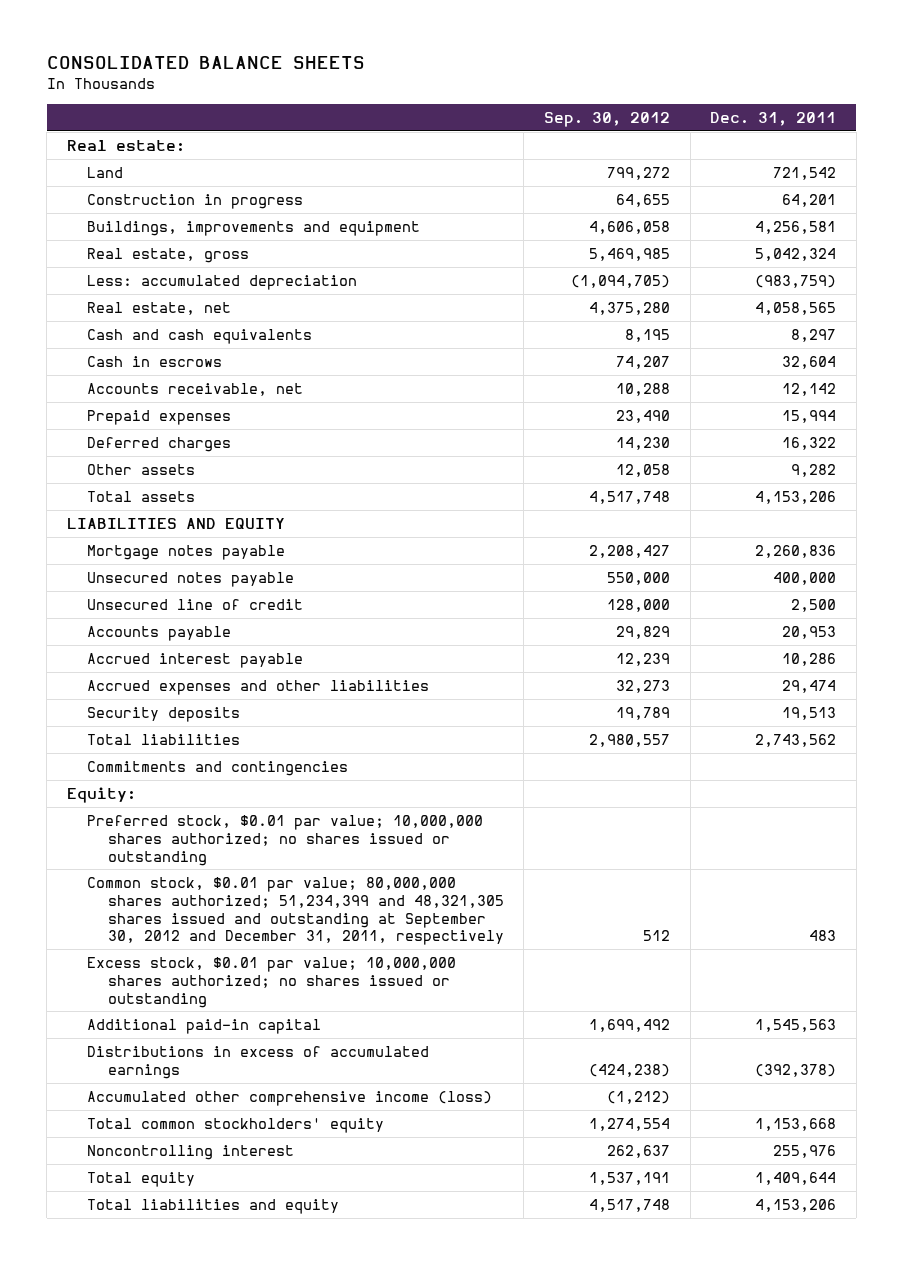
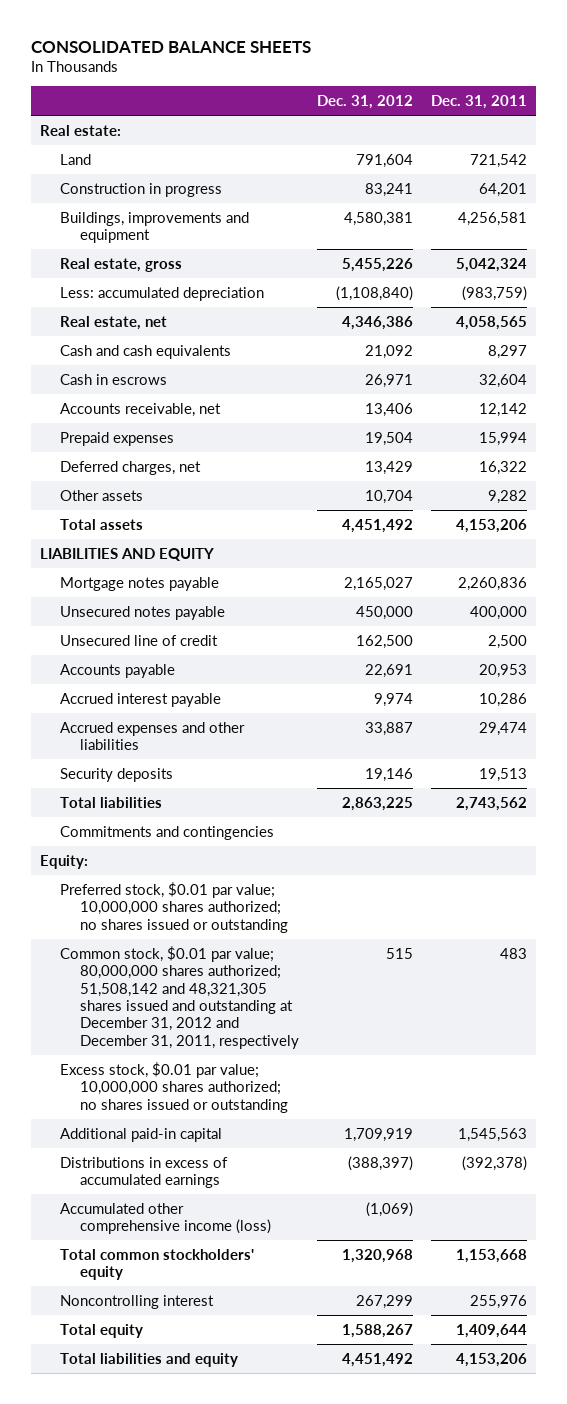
[544,112,671,128] Sep. 30, 2012 -> none
none -> [317,95,414,110] Dec. 31, 2012
[87,437,232,453] Deferred charges -> [59,460,201,475] Deferred charges, net
[87,877,504,946] Common stock, $0.01 par value; 80,000,000 shares authorized; 51,234,399 and 48,321,305 shares issued and outstanding at September 30, 2012 and December 31, 2011, respectively -> [59,945,299,1049] Common stock, $0.01 par value; 80,000,000 shares authorized; 51,508,142 and 48,321,305 shares issued and outstanding at December 31, 2012 and December 31, 2011, respectively

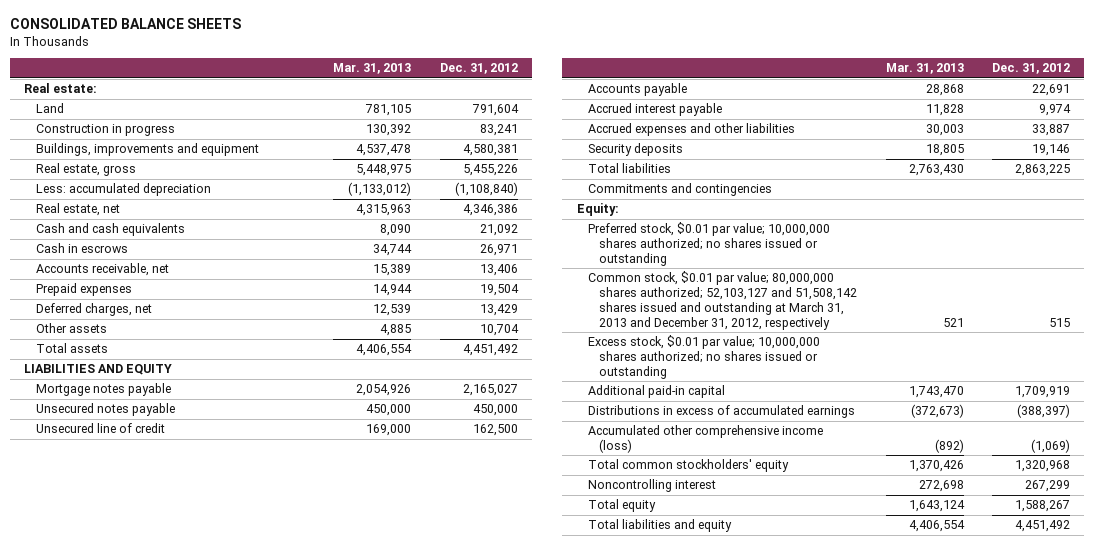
[431,95,528,110] Dec. 31, 2011 -> none
none -> [333,63,412,75] Mar. 31, 2013
[59,945,299,1049] Common stock, $0.01 par value; 80,000,000 shares authorized; 51,508,142 and 48,321,305 shares issued and outstanding at December 31, 2012 and December 31, 2011, respectively -> [587,271,858,330] Common stock, $0.01 par value; 80,000,000 shares authorized; 52,103,127 and 51,508,142 shares issued and outstanding at March 31, 2013 and December 31, 2012, respectively

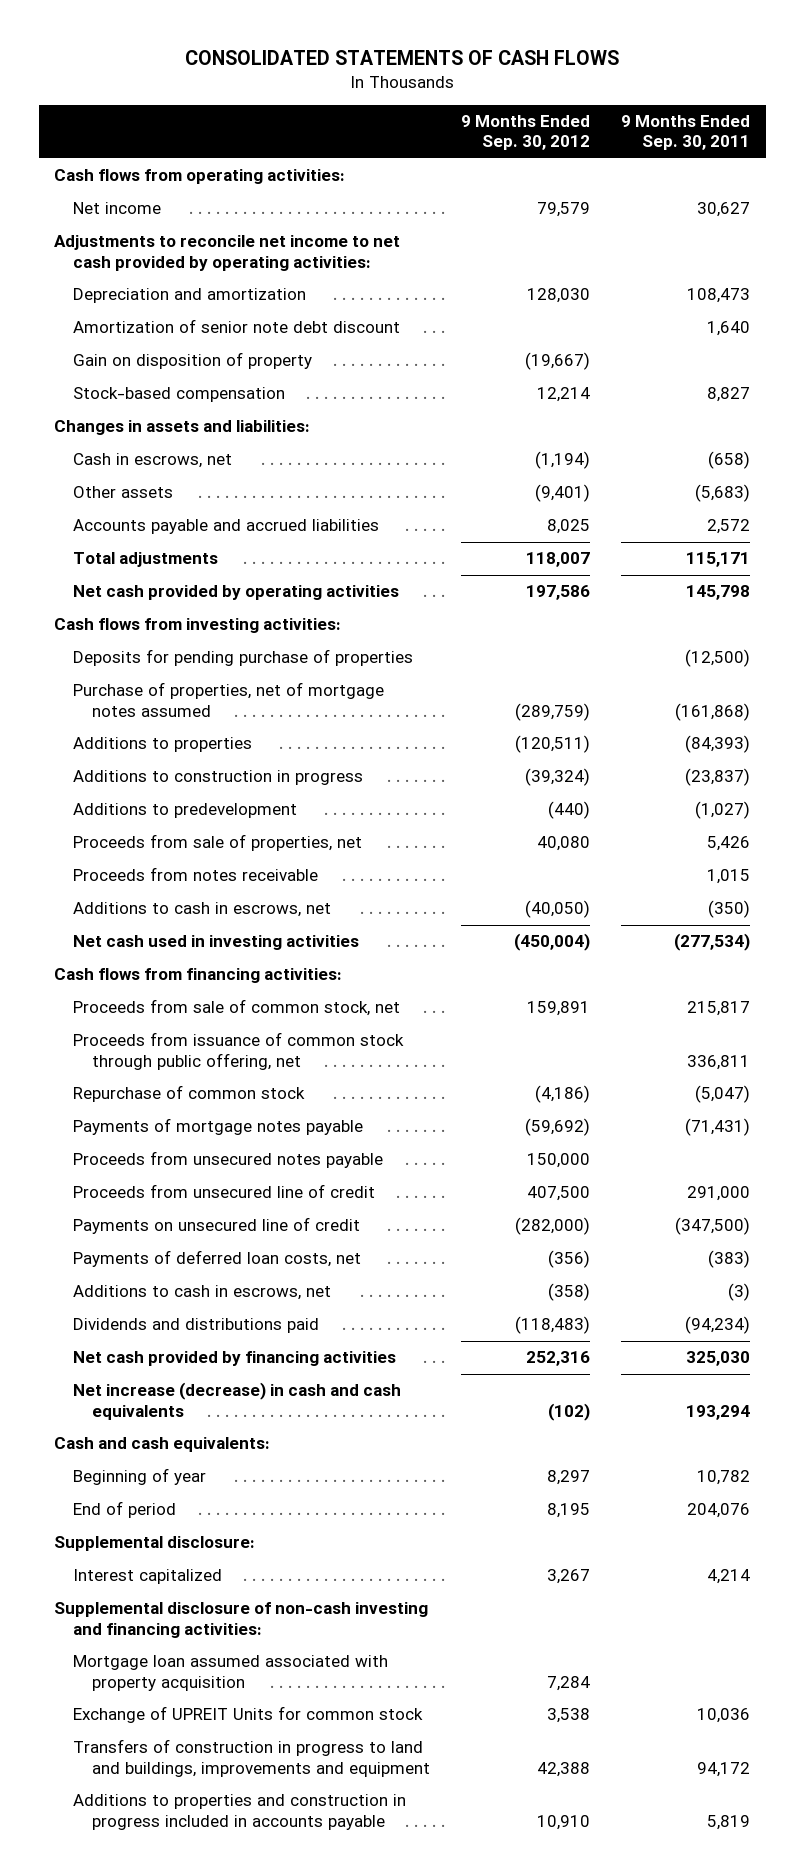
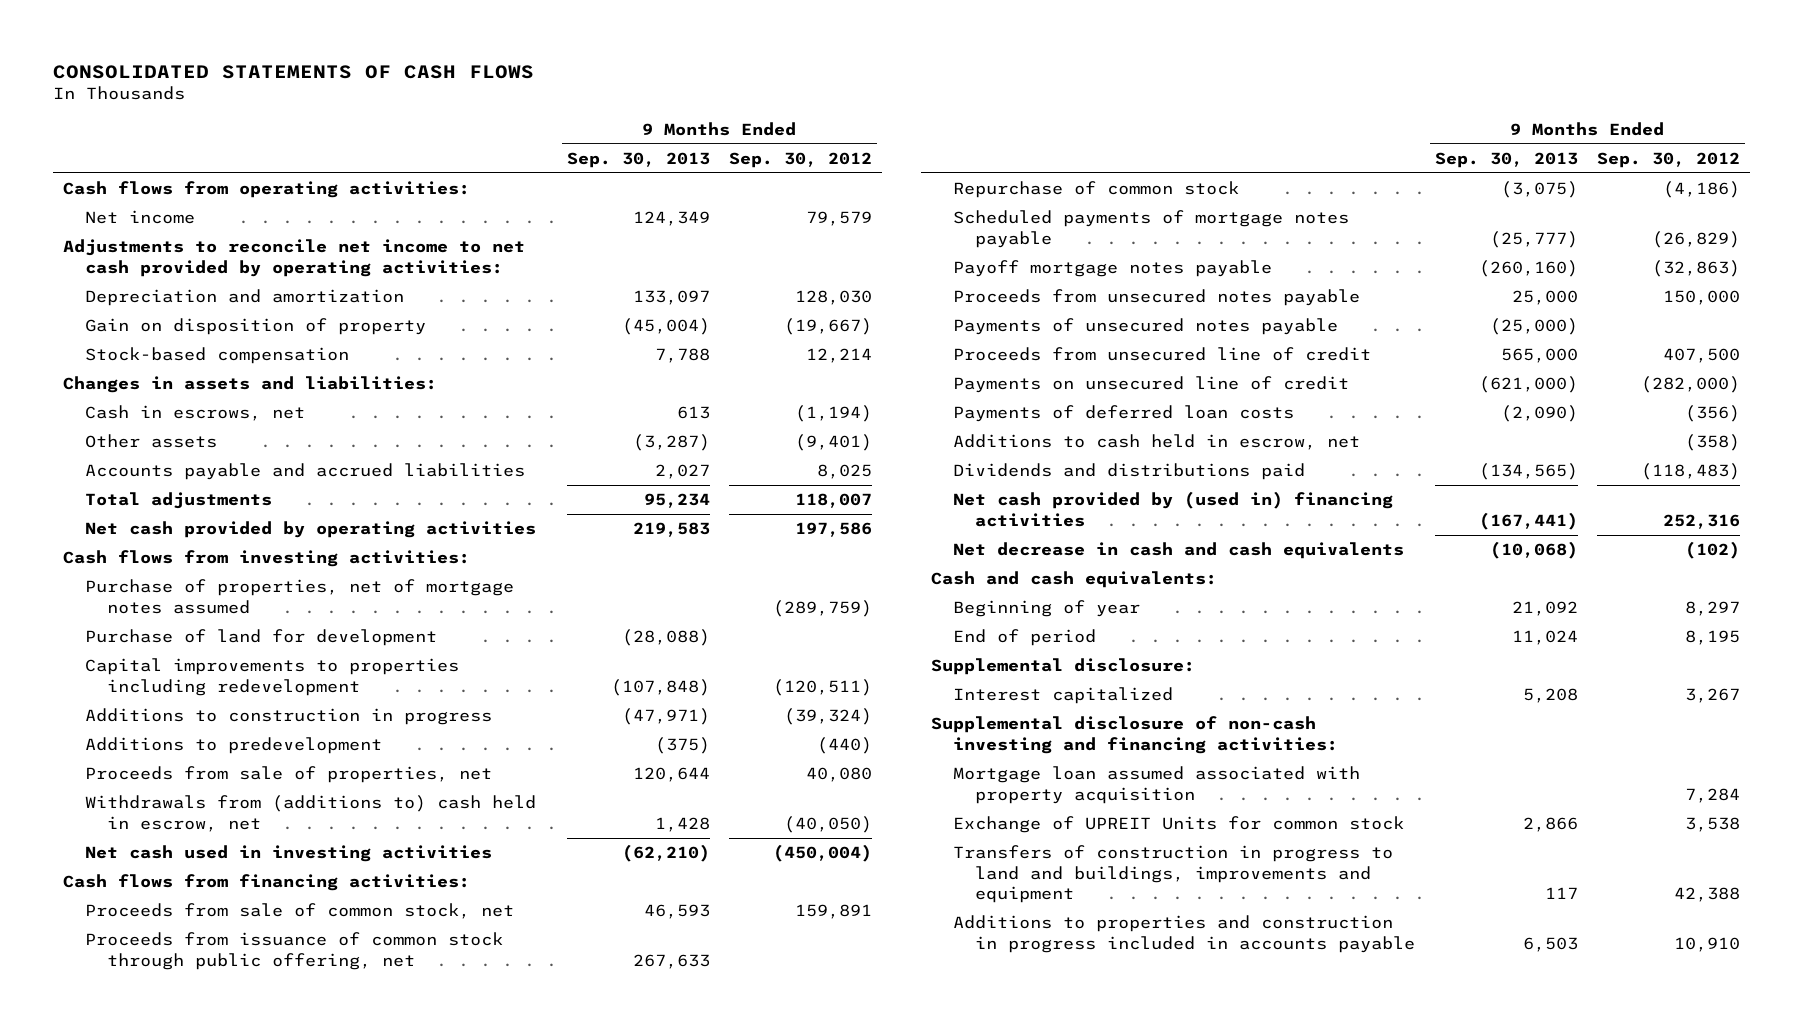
[621,115,751,151] 9 Months Ended Sep. 30, 2011 -> none
none -> [566,151,710,168] Sep. 30, 2013
[73,319,401,334] Amortization of senior note debt discount -> none
[73,649,414,667] Deposits for pending purchase of properties -> none
none -> [85,629,438,647] Purchase of land for development
[73,737,253,753] Additions to properties -> [85,658,460,696] Capital improvements to properties including redevelopment
[73,867,319,882] Proceeds from notes receivable -> none
[73,902,332,918] Additions to cash in escrows, net -> [85,795,537,832] Withdrawals from (additions to) cash held in escrow, net
[73,1118,364,1136] Payments of mortgage notes payable -> [953,210,1350,248] Scheduled payments of mortgage notes payable
[525,1118,591,1137] (59,692) -> [1652,230,1741,248] (26,829)
none -> [953,260,1273,278] Payoff mortgage notes payable
none -> [953,318,1339,336] Payments of unsecured notes payable
[73,1250,362,1268] Payments of deferred loan costs, net -> [953,405,1295,423] Payments of deferred loan costs
[73,1285,332,1301] Additions to cash in escrows, net -> [953,434,1361,451] Additions to cash held in escrow, net
[73,1351,397,1367] Net cash provided by financing activities -> [953,491,1394,527] Net cash provided by (used in) financing activities
[73,1382,402,1420] Net increase (decrease) in cash and cash equivalents -> [953,542,1405,560] Net decrease in cash and cash equivalents

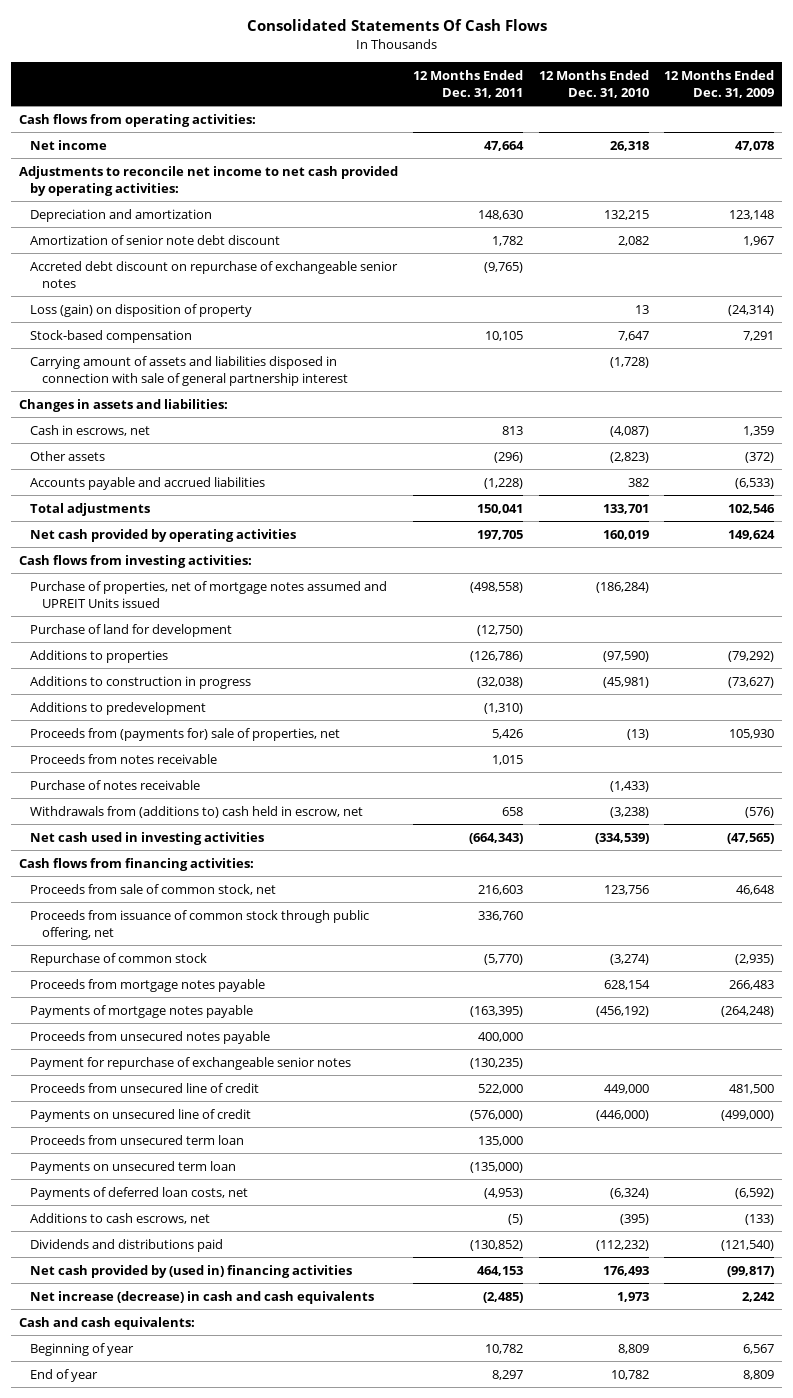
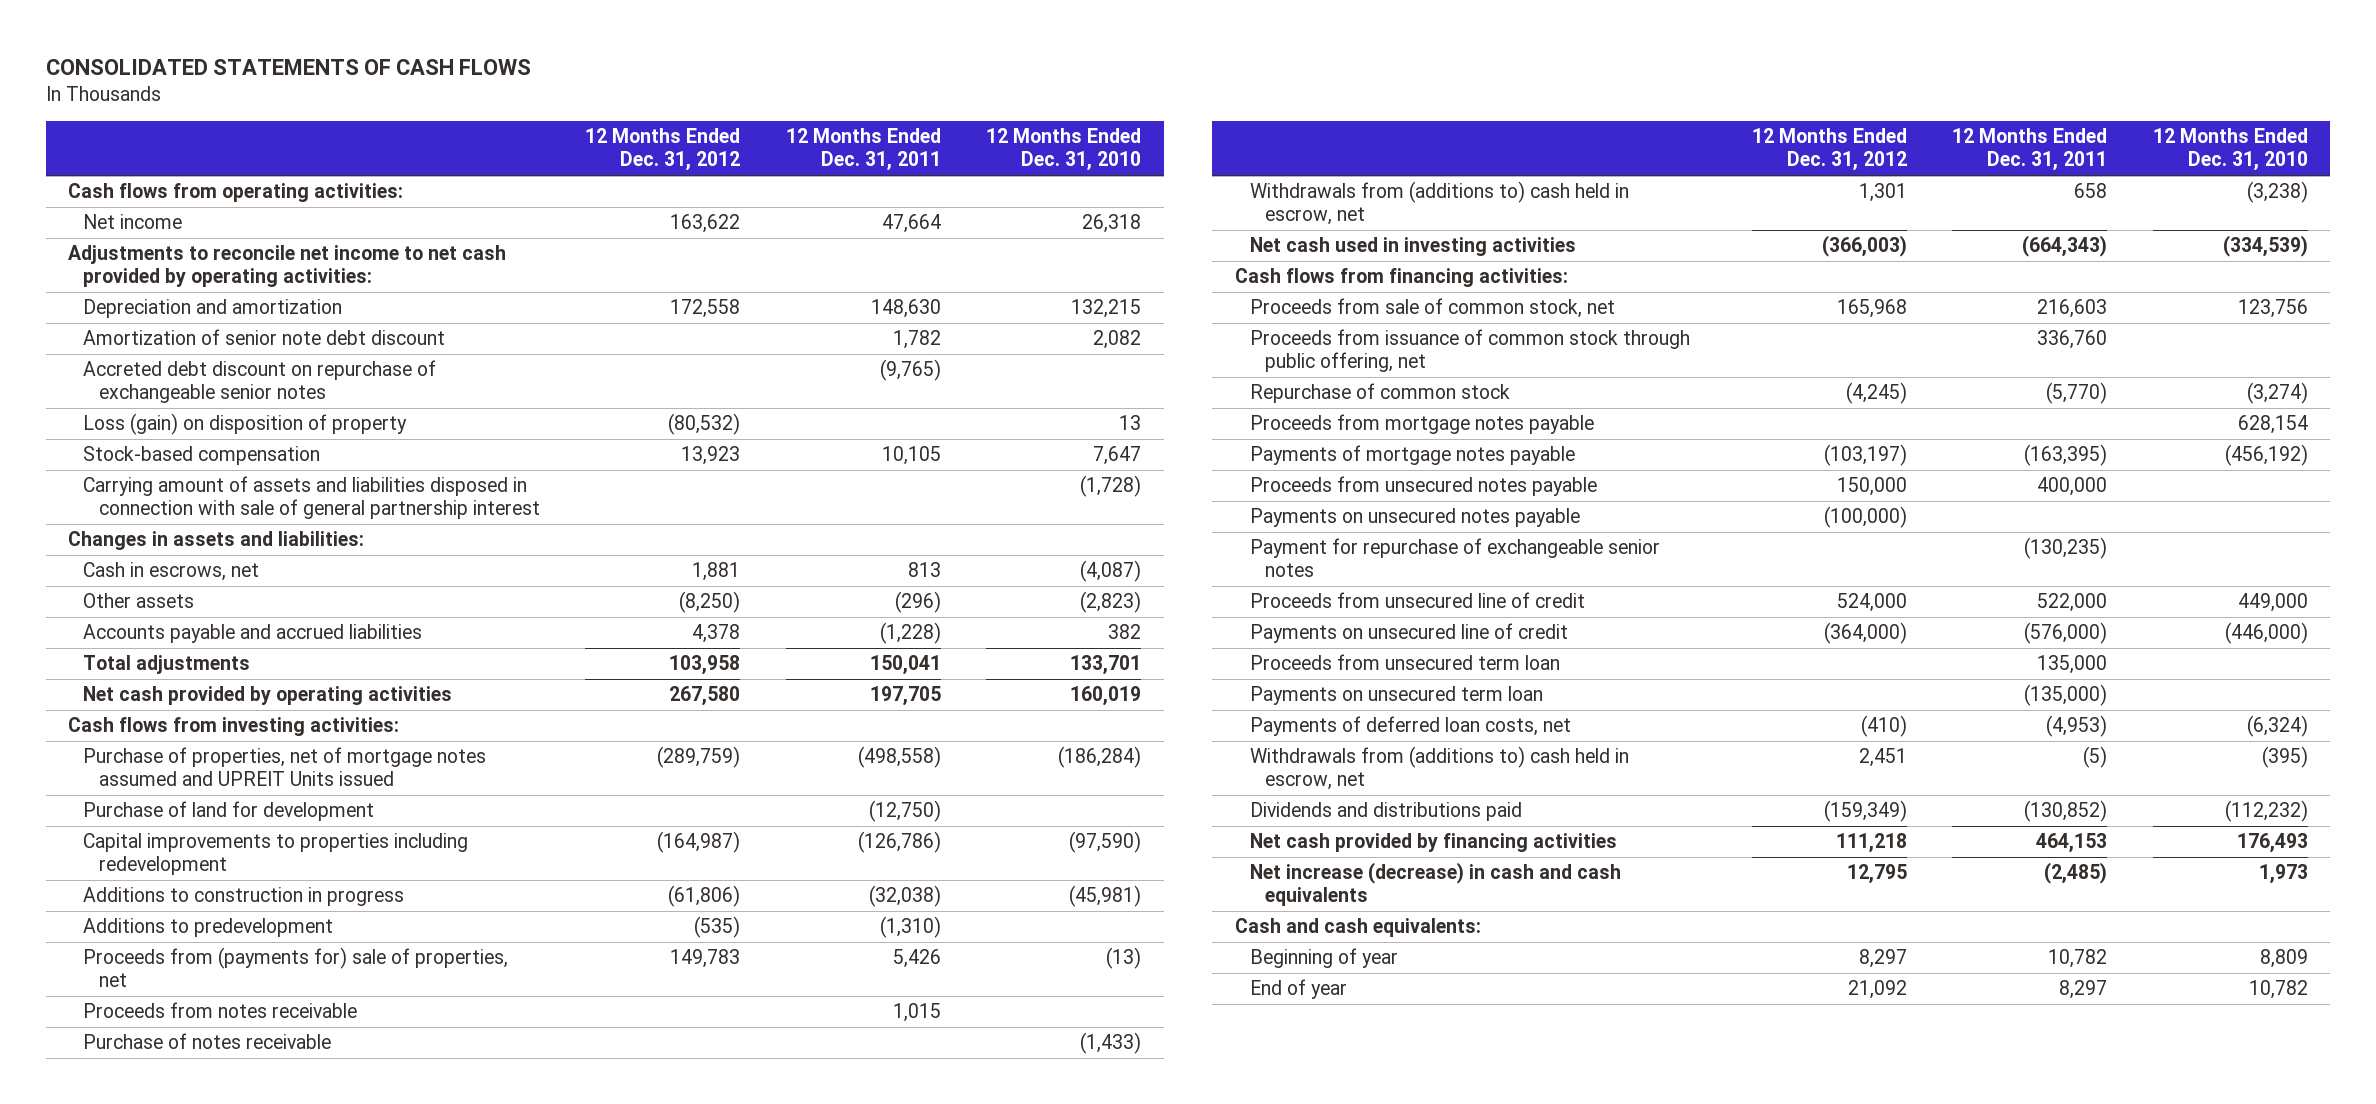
[246,19,547,32] Consolidated Statements Of Cash Flows -> [45,59,531,76] CONSOLIDATED STATEMENTS OF CASH FLOWS
[664,69,775,98] 12 Months Ended Dec. 31, 2009 -> none
none -> [585,128,741,172] 12 Months Ended Dec. 31, 2012
[30,649,169,663] Additions to properties -> [83,833,469,876] Capital improvements to properties including redevelopment
none -> [1249,508,1580,528] Payments on unsecured notes payable
[30,1212,211,1224] Additions to cash escrows, net -> [1249,746,1629,791] Withdrawals from (additions to) cash held in escrow, net
[30,1264,353,1278] Net cash provided by (used in) financing activities -> [1249,833,1617,853] Net cash provided by financing activities

